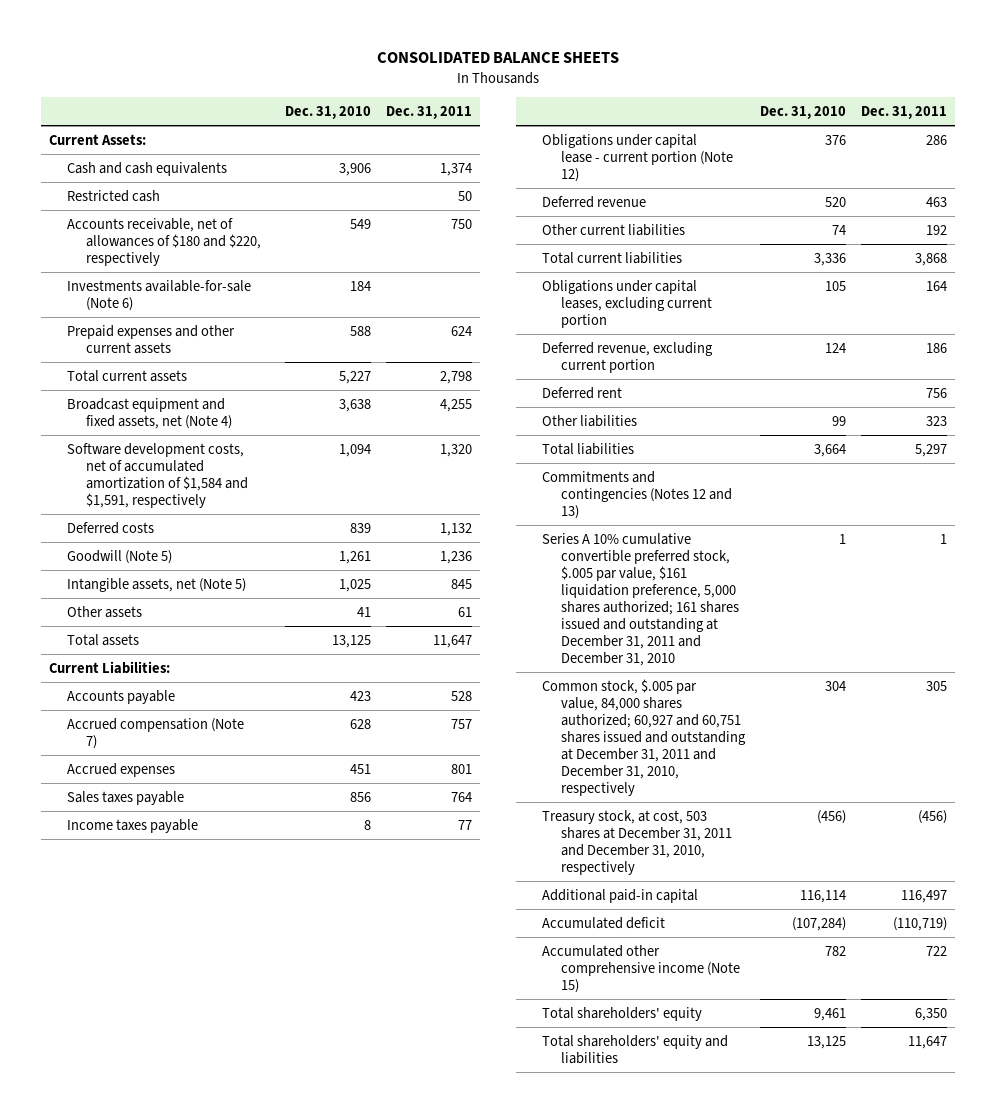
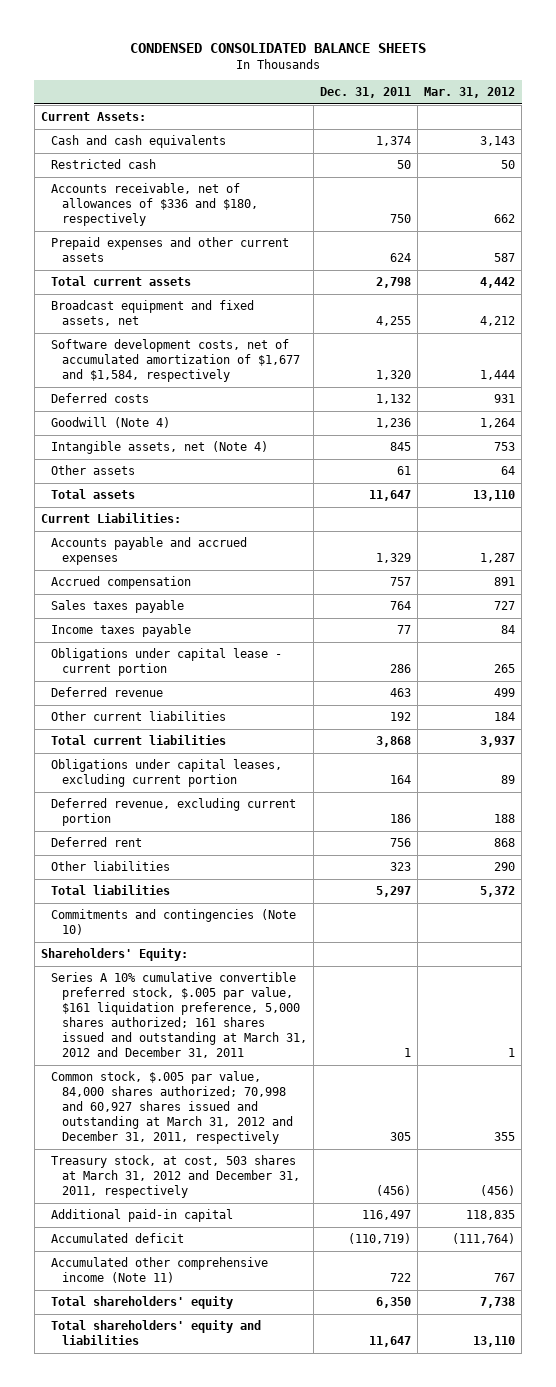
[377,52,620,64] CONSOLIDATED BALANCE SHEETS -> [130,42,427,53] CONDENSED CONSOLIDATED BALANCE SHEETS
[285,105,372,119] Dec. 31, 2010 -> none
none -> [424,87,516,99] Mar. 31, 2012
[67,279,252,311] Investments available-for-sale (Note 6) -> none
[67,217,262,266] Accounts receivable, net of allowances of $180 and $220, respectively -> [51,183,259,227] Accounts receivable, net of allowances of $336 and $180, respectively
[67,397,233,429] Broadcast equipment and fixed assets, net (Note 4) -> [51,300,255,327] Broadcast equipment and fixed assets, net
[67,442,249,508] Software development costs, net of accumulated amortization of $1,584 and $1,591, respectively -> [51,339,301,383] Software development costs, net of accumulated amortization of $1,677 and $1,584, respectively
[67,549,173,564] Goodwill (Note 5) -> [51,417,171,429] Goodwill (Note 4)
[67,577,247,592] Intangible assets, net (Note 5) -> [51,441,269,455] Intangible assets, net (Note 4)
[67,689,176,704] Accounts payable -> none
[67,762,176,777] Accrued expenses -> none
none -> [51,537,248,566] Accounts payable and accrued expenses
[67,717,245,749] Accrued compensation (Note 7) -> [51,576,192,590] Accrued compensation
[542,133,733,182] Obligations under capital lease - current portion (Note 12) -> [51,648,283,677] Obligations under capital lease - current portion
[542,470,732,519] Commitments and contingencies (Notes 12 and 13) -> [51,909,297,936] Commitments and contingencies (Note 10)
none -> [40,948,188,962] Shareholders' Equity:
[542,532,739,666] Series A 10% cumulative convertible preferred stock, $.005 par value, $161 liquidation preference, 5,000 shares authorized; 161 shares issued and outstanding at December 31, 2011 and December 31, 2010 -> [51,972,308,1059] Series A 10% cumulative convertible preferred stock, $.005 par value, $161 liquidation preference, 5,000 shares authorized; 161 shares issued and outstanding at March 31, 2012 and December 31, 2011
[542,678,746,796] Common stock, $.005 par value, 84,000 shares authorized; 60,927 and 60,751 shares issued and outstanding at December 31, 2011 and December 31, 2010, respectively -> [51,1071,294,1145] Common stock, $.005 par value, 84,000 shares authorized; 70,998 and 60,927 shares issued and outstanding at March 31, 2012 and December 31, 2011, respectively
[542,809,732,875] Treasury stock, at cost, 503 shares at December 31, 2011 and December 31, 2010, respectively -> [51,1155,301,1199] Treasury stock, at cost, 503 shares at March 31, 2012 and December 31, 2011, respectively
[542,944,740,993] Accumulated other comprehensive income (Note 15) -> [51,1257,269,1284] Accumulated other comprehensive income (Note 11)

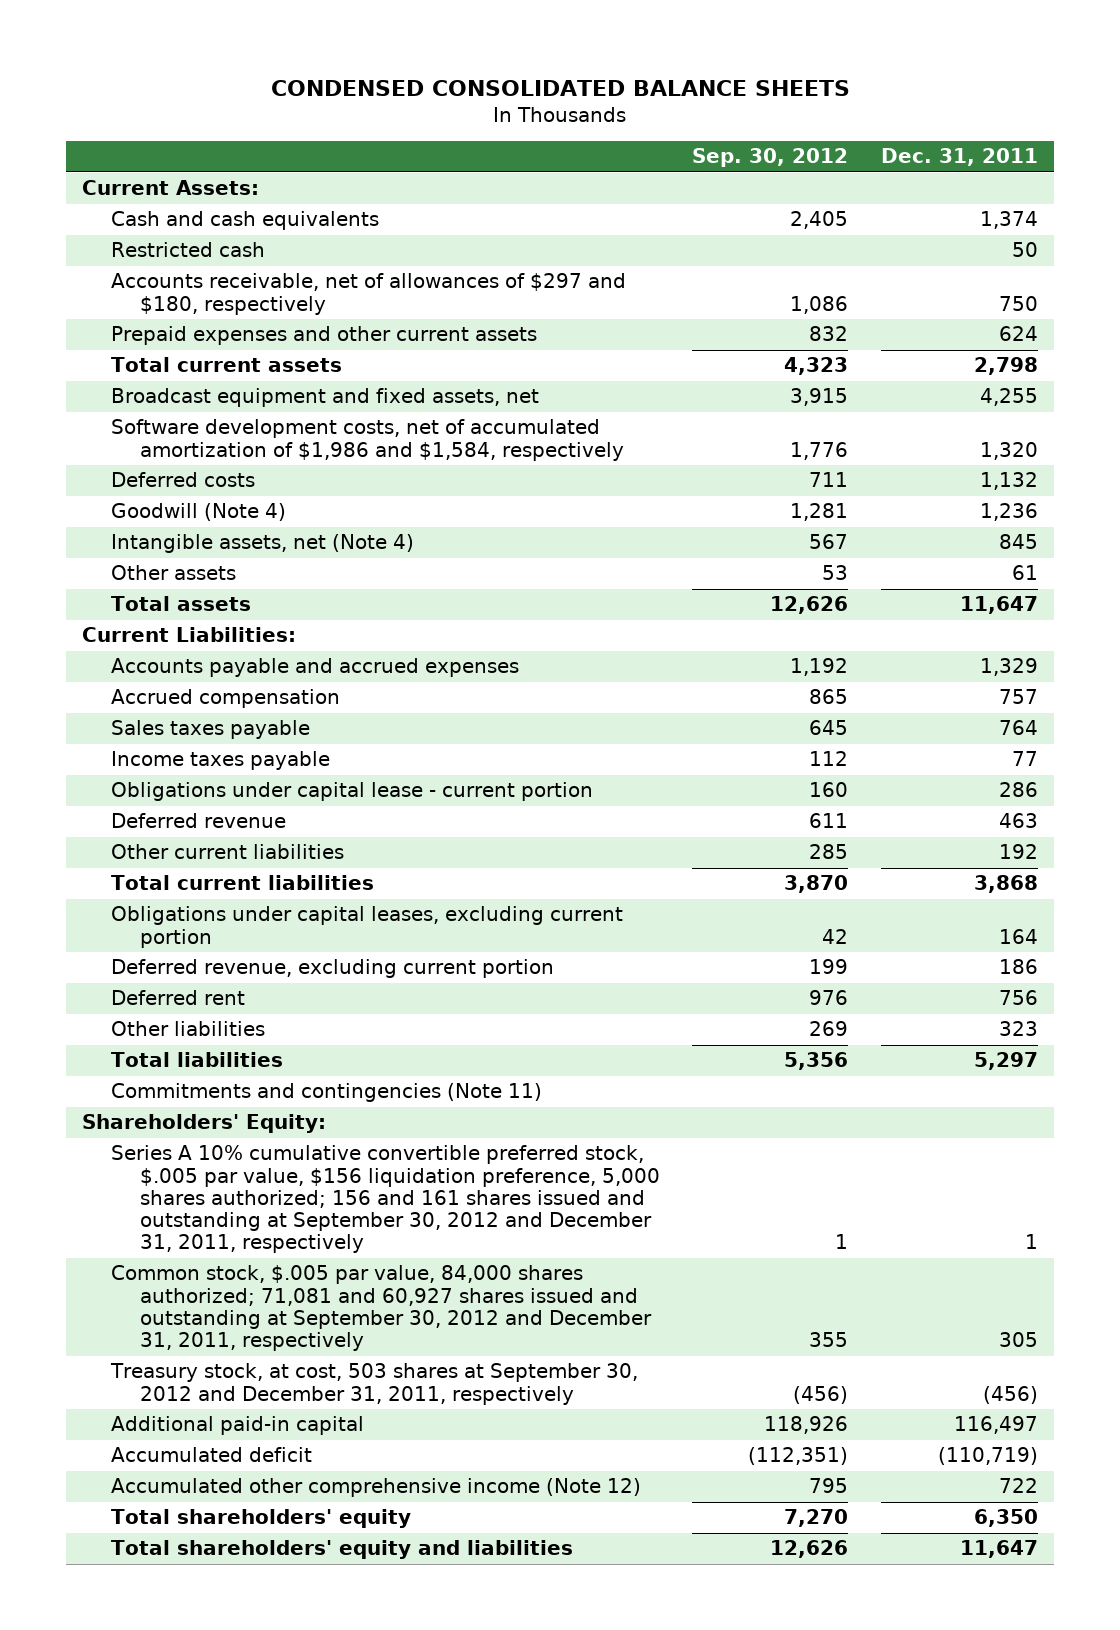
[424,87,516,99] Mar. 31, 2012 -> none
none -> [692,148,849,168] Sep. 30, 2012
[51,183,259,227] Accounts receivable, net of allowances of $336 and $180, respectively -> [110,273,626,315] Accounts receivable, net of allowances of $297 and $180, respectively
[51,339,301,383] Software development costs, net of accumulated amortization of $1,677 and $1,584, respectively -> [110,419,624,461] Software development costs, net of accumulated amortization of $1,986 and $1,584, respectively
[51,909,297,936] Commitments and contingencies (Note 10) -> [110,1083,542,1103] Commitments and contingencies (Note 11)
[51,972,308,1059] Series A 10% cumulative convertible preferred stock, $.005 par value, $161 liquidation preference, 5,000 shares authorized; 161 shares issued and outstanding at March 31, 2012 and December 31, 2011 -> [110,1145,660,1254] Series A 10% cumulative convertible preferred stock, $.005 par value, $156 liquidation preference, 5,000 shares authorized; 156 and 161 shares issued and outstanding at September 30, 2012 and December 31, 2011, respectively
[51,1071,294,1145] Common stock, $.005 par value, 84,000 shares authorized; 70,998 and 60,927 shares issued and outstanding at March 31, 2012 and December 31, 2011, respectively -> [110,1265,652,1352] Common stock, $.005 par value, 84,000 shares authorized; 71,081 and 60,927 shares issued and outstanding at September 30, 2012 and December 31, 2011, respectively
[51,1155,301,1199] Treasury stock, at cost, 503 shares at March 31, 2012 and December 31, 2011, respectively -> [109,1363,638,1405] Treasury stock, at cost, 503 shares at September 30, 2012 and December 31, 2011, respectively
[51,1257,269,1284] Accumulated other comprehensive income (Note 11) -> [110,1478,641,1498] Accumulated other comprehensive income (Note 12)

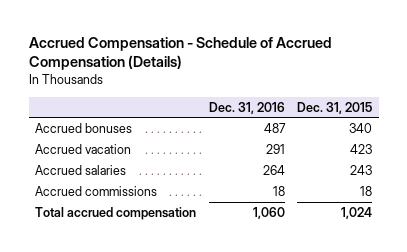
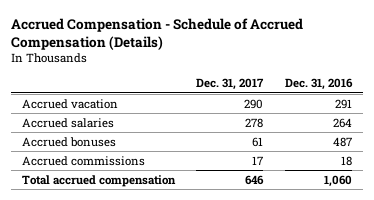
[297,101,373,114] Dec. 31, 2015 -> none
none -> [196,78,265,91] Dec. 31, 2017
[34,122,132,133] Accrued bonuses -> [21,136,116,147] Accrued bonuses

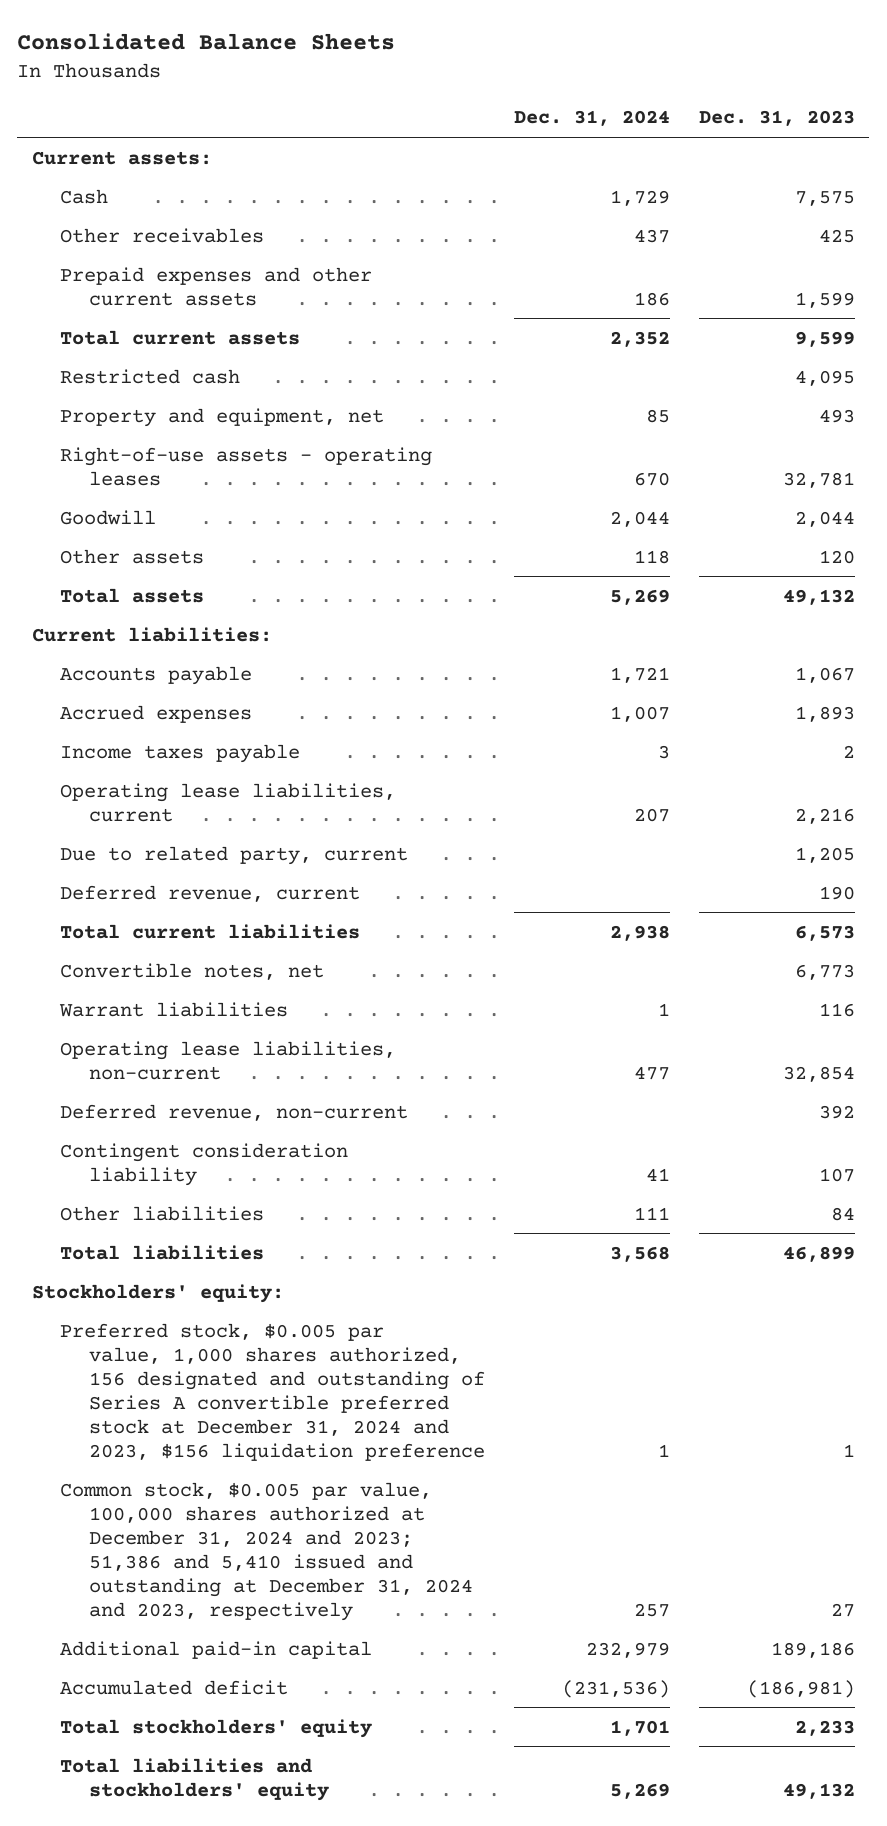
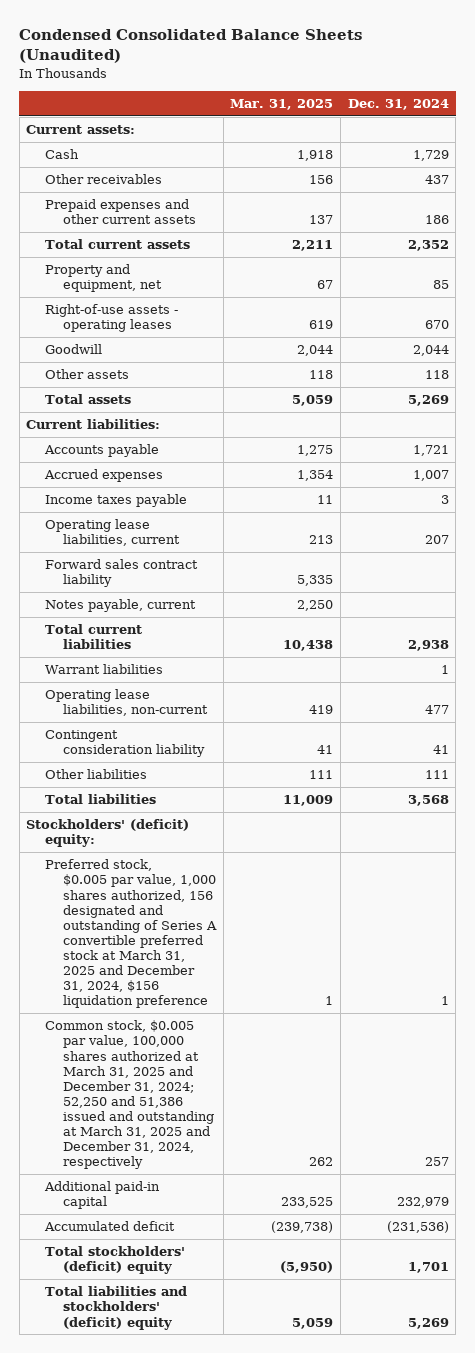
[17,33,396,51] Consolidated Balance Sheets -> [19,28,363,63] Condensed Consolidated Balance Sheets (Unaudited)
[698,110,855,127] Dec. 31, 2023 -> none
none -> [230,98,334,110] Mar. 31, 2025
[60,368,241,384] Restricted cash -> none
[60,845,409,865] Due to related party, current -> none
[60,884,361,902] Deferred revenue, current -> none
none -> [44,559,198,588] Forward sales contract liability
none -> [44,599,196,613] Notes payable, current
[60,962,325,980] Convertible notes, net -> none
[60,1103,409,1121] Deferred revenue, non-current -> none
[31,1283,284,1303] Stockholders' equity: -> [26,819,190,848] Stockholders' (deficit) equity:
[60,1322,486,1461] Preferred stock, $0.005 par value, 1,000 shares authorized, 156 designated and outstanding of Series A convertible preferred stock at December 31, 2024 and 2023, $156 liquidation preference -> [44,859,218,1009] Preferred stock, $0.005 par value, 1,000 shares authorized, 156 designated and outstanding of Series A convertible preferred stock at March 31, 2025 and December 31, 2024, $156 liquidation preference
[60,1481,474,1621] Common stock, $0.005 par value, 100,000 shares authorized at December 31, 2024 and 2023; 51,386 and 5,410 issued and outstanding at December 31, 2024 and 2023, respectively -> [44,1020,215,1170] Common stock, $0.005 par value, 100,000 shares authorized at March 31, 2025 and December 31, 2024; 52,250 and 51,386 issued and outstanding at March 31, 2025 and December 31, 2024, respectively
[60,1718,373,1738] Total stockholders' equity -> [44,1246,185,1275] Total stockholders' (deficit) equity
[60,1757,330,1801] Total liabilities and stockholders' equity -> [44,1286,187,1330] Total liabilities and stockholders' (deficit) equity

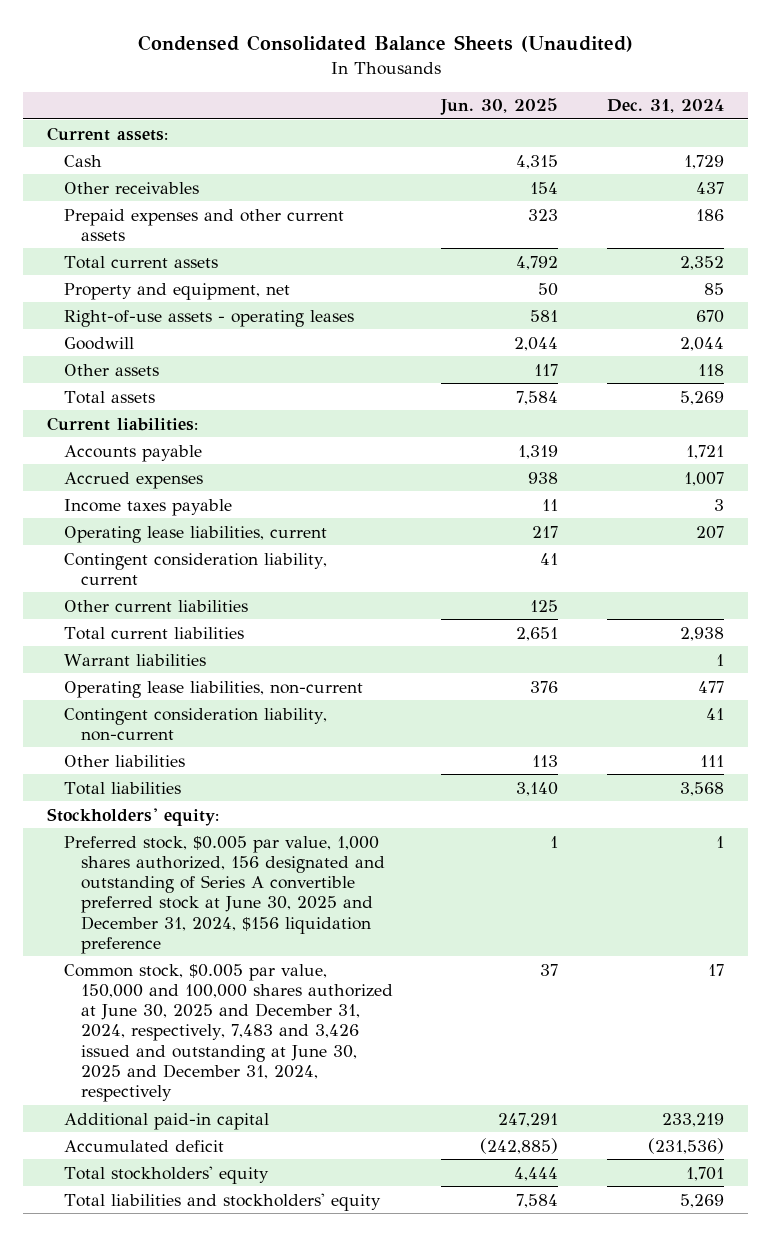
[230,98,334,110] Mar. 31, 2025 -> none
none -> [440,98,559,116] Jun. 30, 2025
[44,559,198,588] Forward sales contract liability -> none
[44,599,196,613] Notes payable, current -> none
none -> [64,552,328,585] Contingent consideration liability, current
none -> [64,599,249,612] Other current liabilities
[44,730,206,758] Contingent consideration liability -> [64,707,328,741] Contingent consideration liability, non-current
[26,819,190,848] Stockholders' (deficit) equity: -> [47,807,220,826] Stockholders' equity:
[44,859,218,1009] Preferred stock, $0.005 par value, 1,000 shares authorized, 156 designated and outstanding of Series A convertible preferred stock at March 31, 2025 and December 31, 2024, $156 liquidation preference -> [64,835,385,955] Preferred stock, $0.005 par value, 1,000 shares authorized, 156 designated and outstanding of Series A convertible preferred stock at June 30, 2025 and December 31, 2024, $156 liquidation preference
[44,1020,215,1170] Common stock, $0.005 par value, 100,000 shares authorized at March 31, 2025 and December 31, 2024; 52,250 and 51,386 issued and outstanding at March 31, 2025 and December 31, 2024, respectively -> [64,963,393,1103] Common stock, $0.005 par value, 150,000 and 100,000 shares authorized at June 30, 2025 and December 31, 2024, respectively, 7,483 and 3,426 issued and outstanding at June 30, 2025 and December 31, 2024, respectively
[424,1157,449,1167] 257 -> [707,963,724,976] 17
[396,1197,449,1209] 232,979 -> [661,1112,724,1127] 233,219
[44,1246,185,1275] Total stockholders' (deficit) equity -> [64,1165,270,1184] Total stockholders' equity
[44,1286,187,1330] Total liabilities and stockholders' (deficit) equity -> [64,1192,382,1211] Total liabilities and stockholders' equity

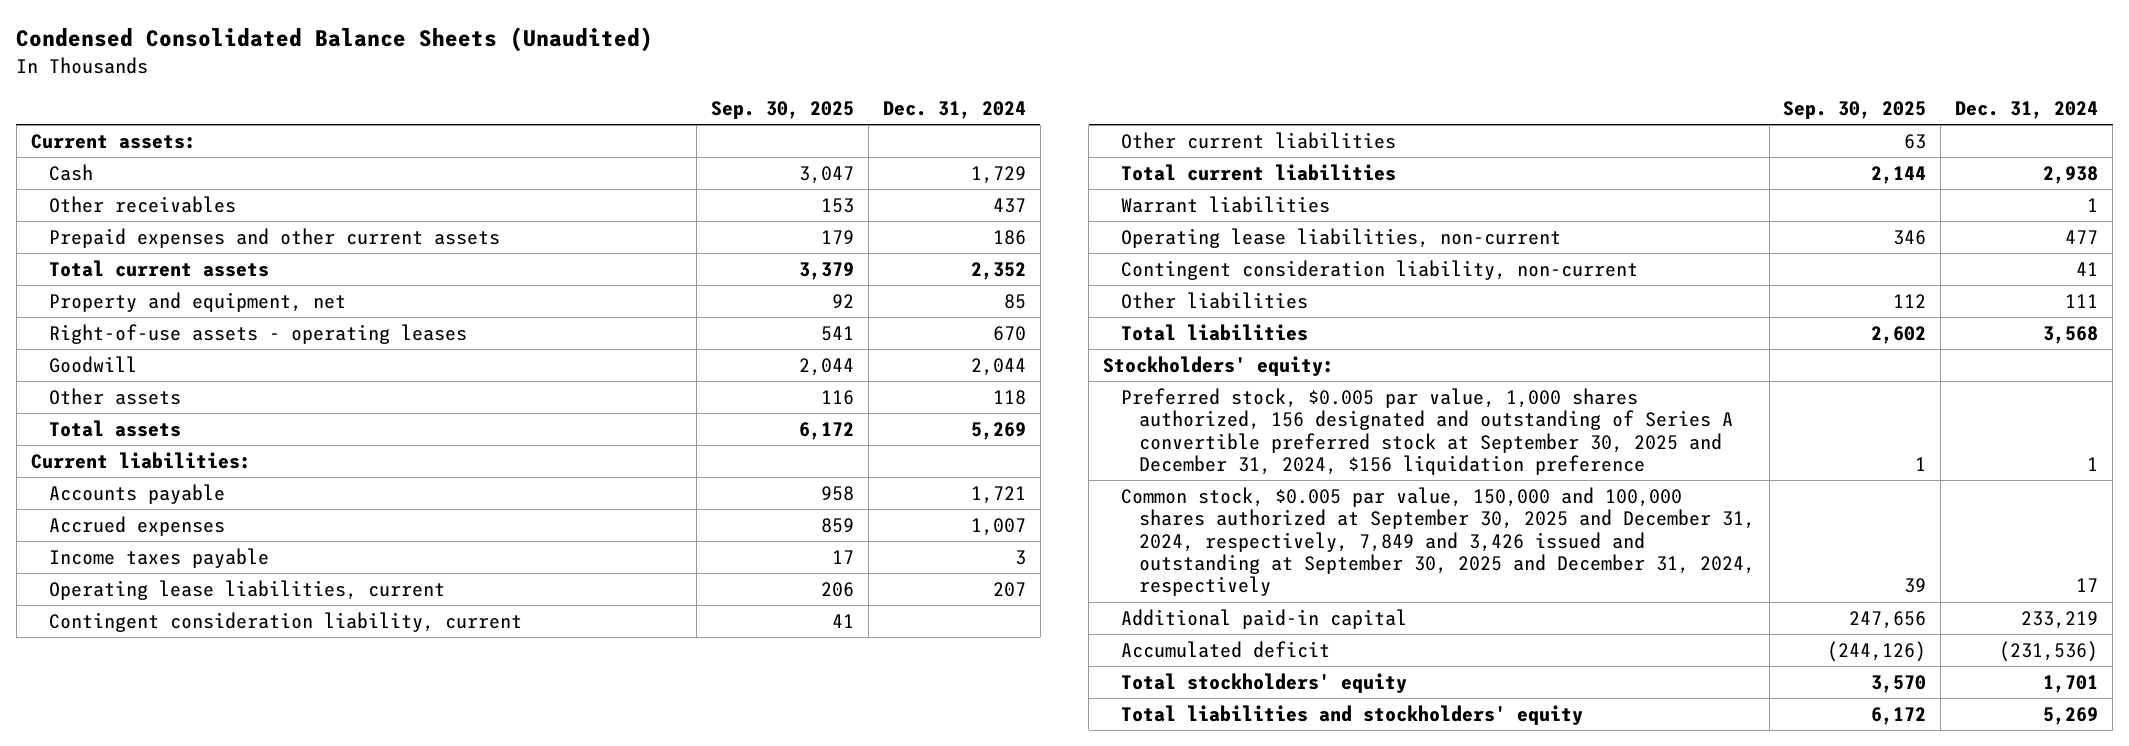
[440,98,559,116] Jun. 30, 2025 -> none
none -> [711,101,855,120] Sep. 30, 2025
[64,835,385,955] Preferred stock, $0.005 par value, 1,000 shares authorized, 156 designated and outstanding of Series A convertible preferred stock at June 30, 2025 and December 31, 2024, $156 liquidation preference -> [1120,387,1733,475] Preferred stock, $0.005 par value, 1,000 shares authorized, 156 designated and outstanding of Series A convertible preferred stock at September 30, 2025 and December 31, 2024, $156 liquidation preference
[64,963,393,1103] Common stock, $0.005 par value, 150,000 and 100,000 shares authorized at June 30, 2025 and December 31, 2024, respectively, 7,483 and 3,426 issued and outstanding at June 30, 2025 and December 31, 2024, respectively -> [1120,486,1755,597] Common stock, $0.005 par value, 150,000 and 100,000 shares authorized at September 30, 2025 and December 31, 2024, respectively, 7,849 and 3,426 issued and outstanding at September 30, 2025 and December 31, 2024, respectively

